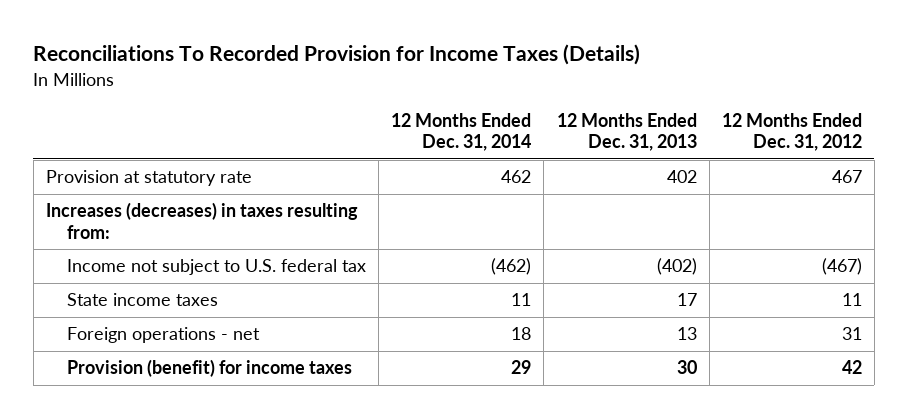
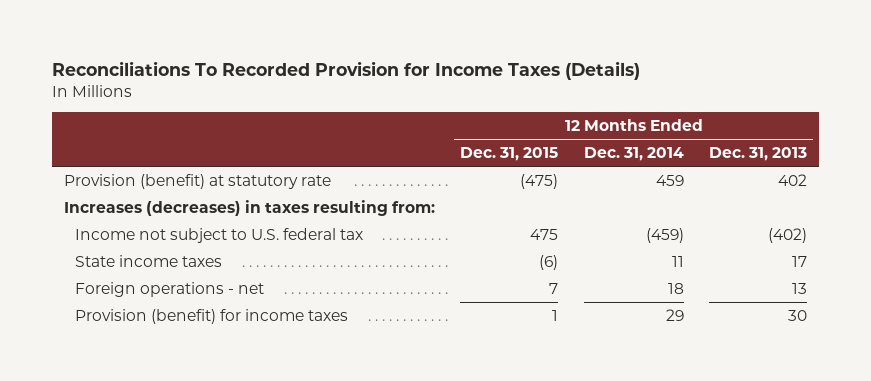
[721,113,862,152] 12 Months Ended Dec. 31, 2012 -> none
none -> [460,147,559,162] Dec. 31, 2015
[45,170,252,187] Provision at statutory rate -> [64,173,332,189] Provision (benefit) at statutory rate
[501,170,532,184] 462 -> [655,174,684,186] 459
[491,258,532,276] (462) -> [645,227,684,243] (459)

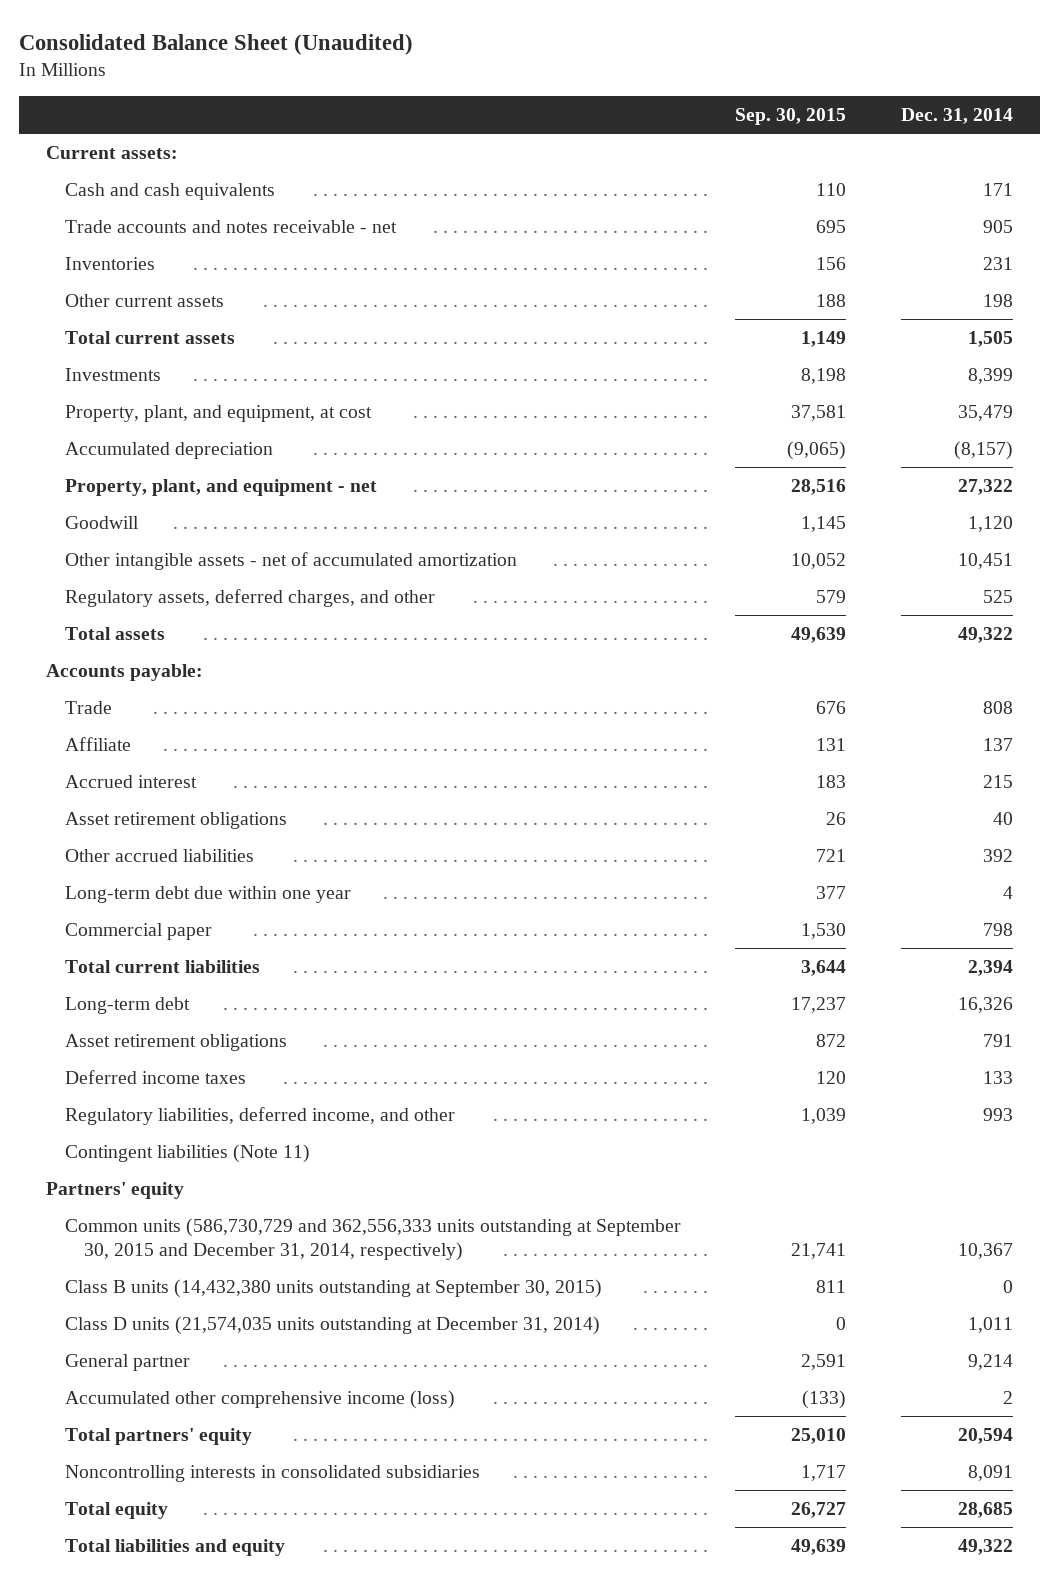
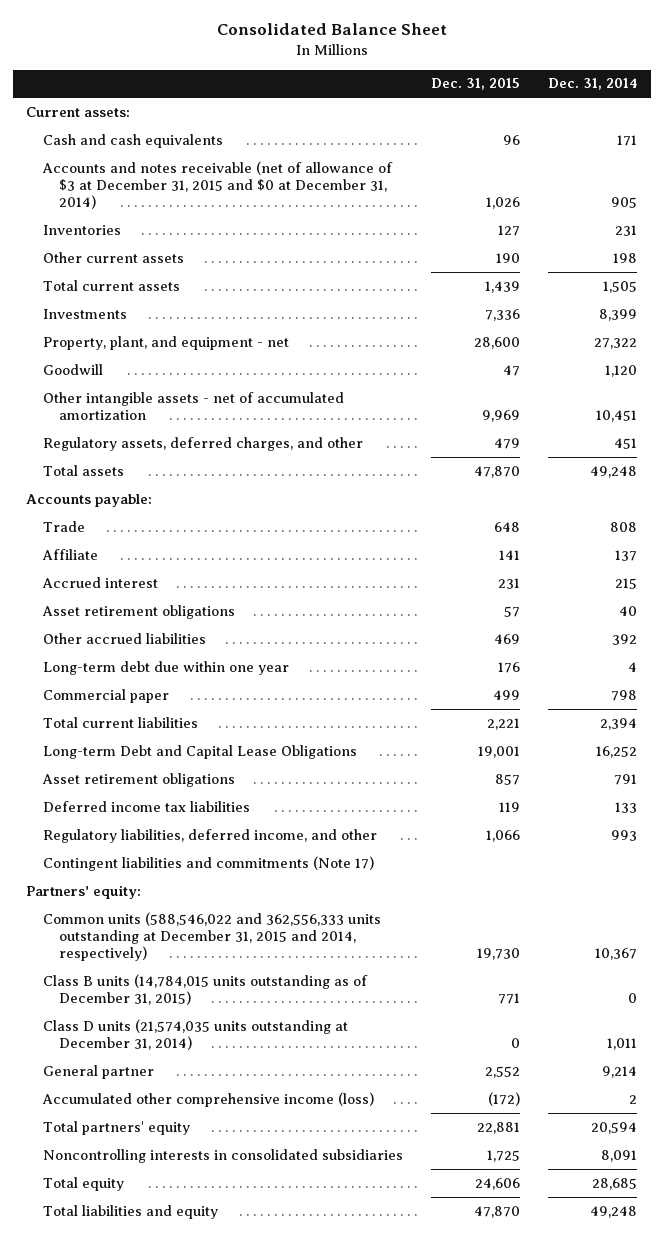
[18,33,413,55] Consolidated Balance Sheet (Unaudited) -> [216,23,447,36] Consolidated Balance Sheet
[735,107,847,125] Sep. 30, 2015 -> none
none -> [430,78,520,91] Dec. 31, 2015
[64,219,397,233] Trade accounts and notes receivable - net -> none
none -> [41,160,393,209] Accounts and notes receivable (net of allowance of $3 at December 31, 2015 and $0 at December 31, 2014)
[64,404,372,422] Property, plant, and equipment, at cost -> none
[64,441,273,459] Accumulated depreciation -> none
[982,589,1013,603] 525 -> [613,437,637,449] 451
[957,626,1013,643] 49,322 -> [589,465,637,478] 49,248
[64,996,190,1014] Long-term debt -> [42,744,357,759] Long-term Debt and Capital Lease Obligations
[957,996,1013,1013] 16,326 -> [595,745,637,758] 16,252
[64,1069,246,1084] Deferred income taxes -> [42,800,250,812] Deferred income tax liabilities
[64,1143,310,1163] Contingent liabilities (Note 11) -> [42,855,374,871] Contingent liabilities and commitments (Note 17)
[46,1181,185,1199] Partners' equity -> [26,884,142,899] Partners' equity:
[64,1217,681,1261] Common units (586,730,729 and 362,556,333 units outstanding at September 30, 2015 and December 31, 2014, respectively) -> [42,911,381,961] Common units (588,546,022 and 362,556,333 units outstanding at December 31, 2015 and 2014, respectively)
[64,1278,602,1298] Class B units (14,432,380 units outstanding at September 30, 2015) -> [42,973,368,1005] Class B units (14,784,015 units outstanding as of December 31, 2015)
[957,1538,1013,1555] 49,322 -> [589,1205,637,1218] 49,248

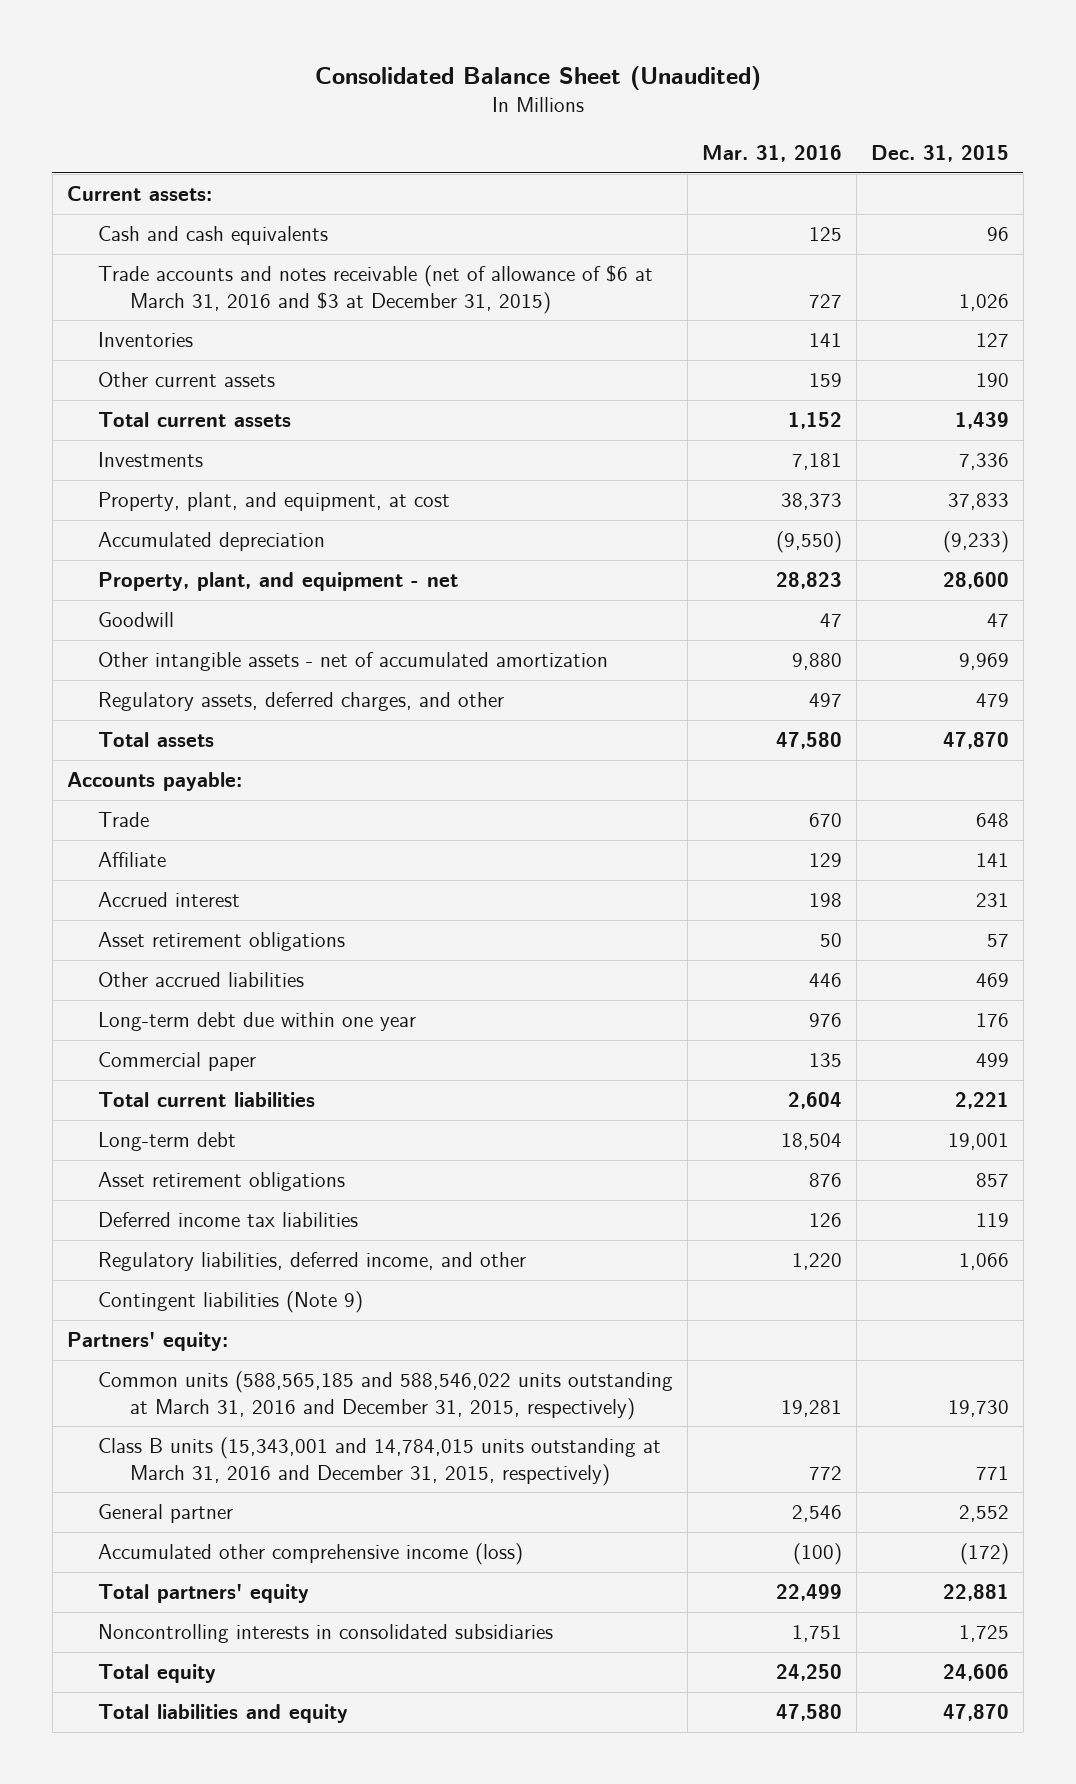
[216,23,447,36] Consolidated Balance Sheet -> [314,66,761,91] Consolidated Balance Sheet (Unaudited)
[547,78,637,91] Dec. 31, 2014 -> none
none -> [702,145,843,163] Mar. 31, 2016
[41,160,393,209] Accounts and notes receivable (net of allowance of $3 at December 31, 2015 and $0 at December 31, 2014) -> [98,265,654,314] Trade accounts and notes receivable (net of allowance of $6 at March 31, 2016 and $3 at December 31, 2015)
none -> [98,492,451,512] Property, plant, and equipment, at cost
none -> [98,532,326,552] Accumulated depreciation
[42,744,357,759] Long-term Debt and Capital Lease Obligations -> [98,1132,237,1152] Long-term debt
[42,855,374,871] Contingent liabilities and commitments (Note 17) -> [98,1291,364,1314] Contingent liabilities (Note 9)
[42,1018,348,1050] Class D units (21,574,035 units outstanding at December 31, 2014) -> none
[42,911,381,961] Common units (588,546,022 and 362,556,333 units outstanding at December 31, 2015 and 2014, respectively) -> [98,1371,674,1420] Common units (588,565,185 and 588,546,022 units outstanding at March 31, 2016 and December 31, 2015, respectively)
[42,973,368,1005] Class B units (14,784,015 units outstanding as of December 31, 2015) -> [98,1437,662,1486] Class B units (15,343,001 and 14,784,015 units outstanding at March 31, 2016 and December 31, 2015, respectively)

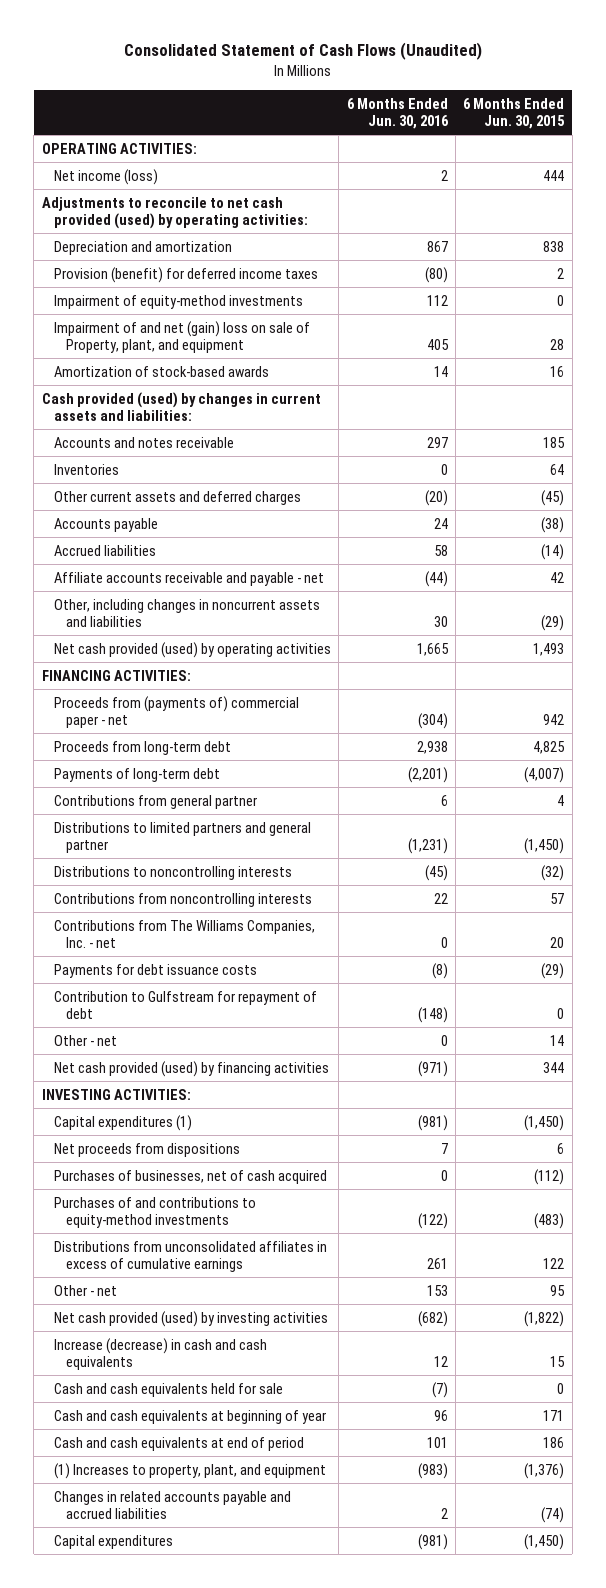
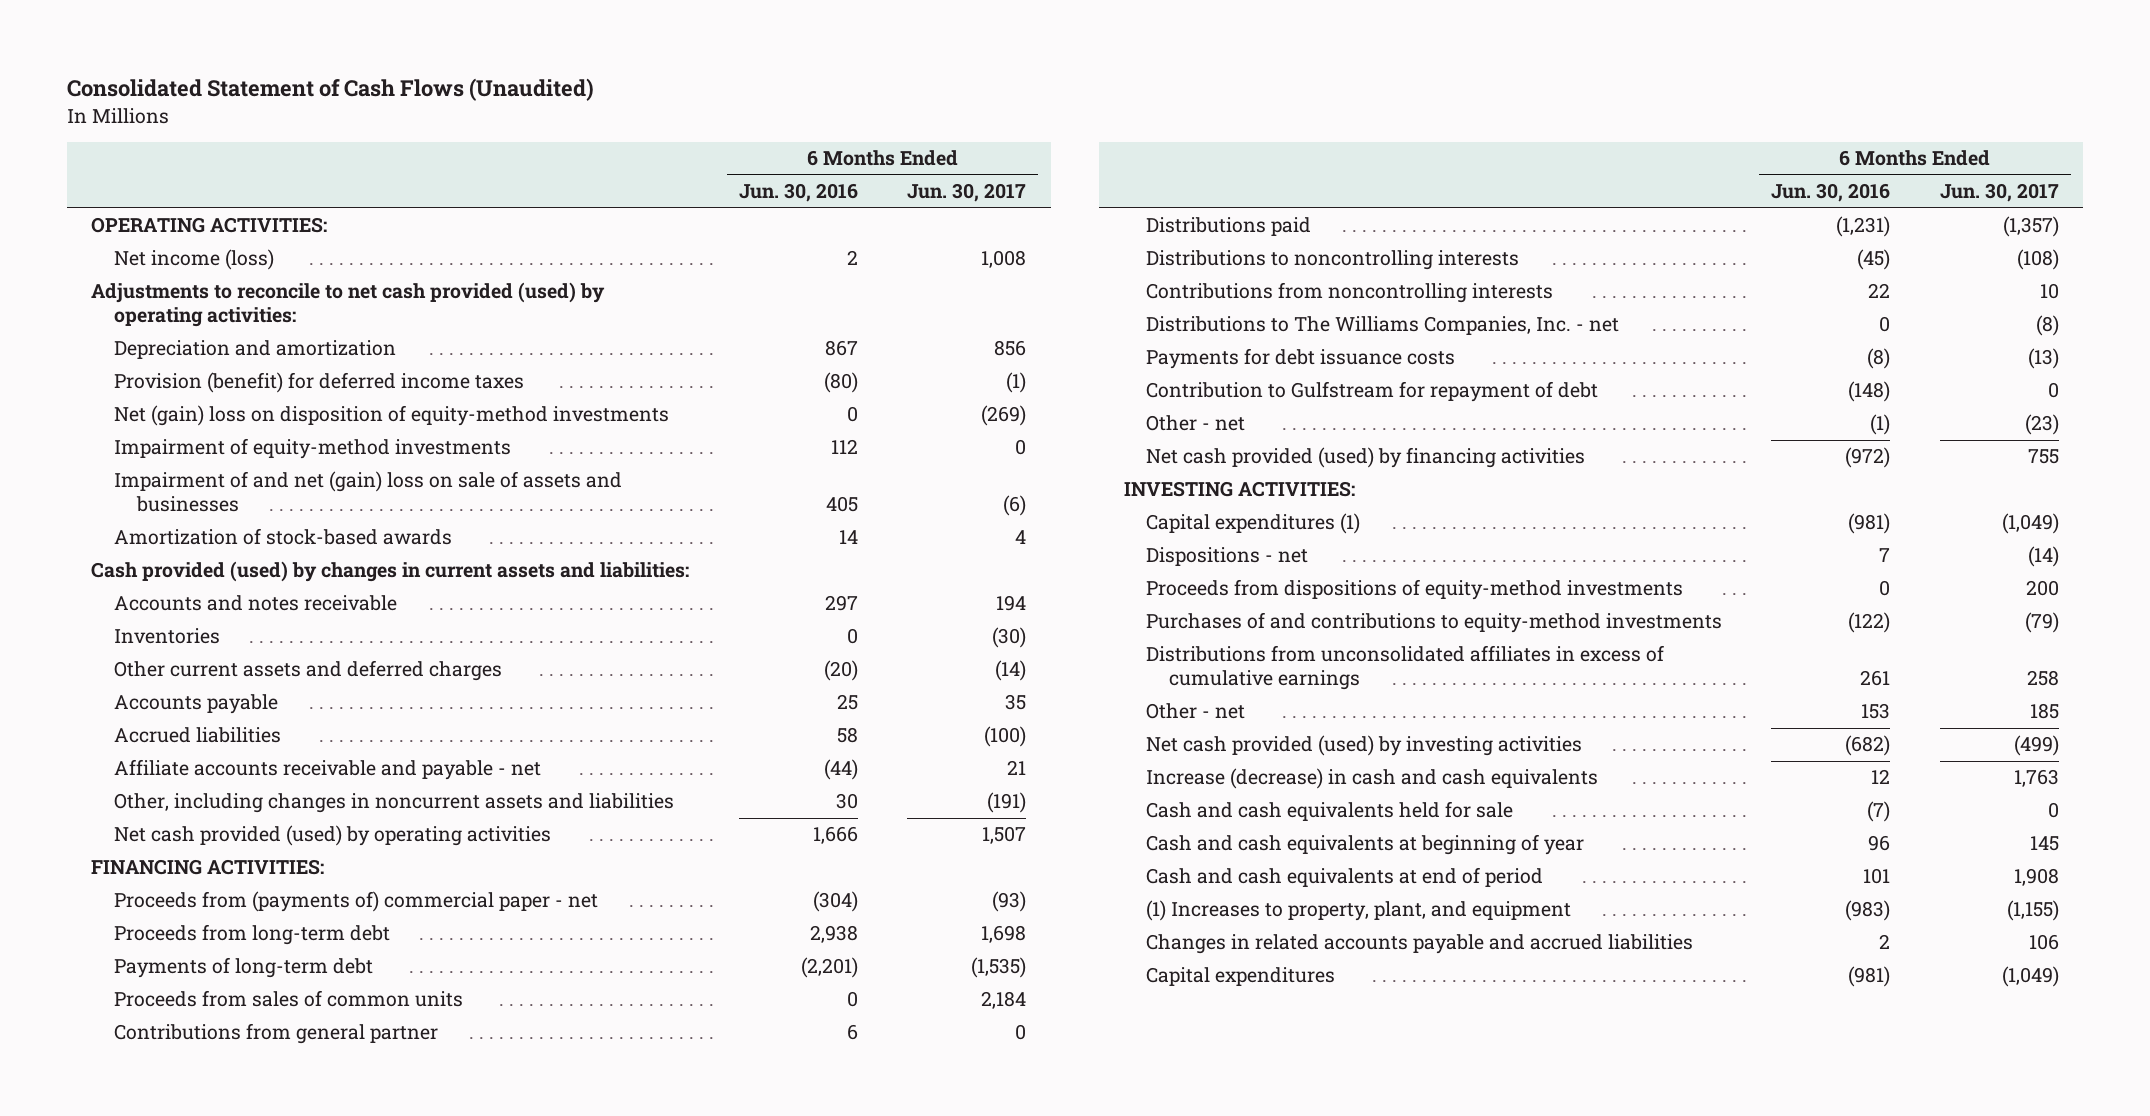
[463,97,566,129] 6 Months Ended Jun. 30, 2015 -> none
none -> [907,183,1027,203] Jun. 30, 2017
none -> [113,405,669,427] Net (gain) loss on disposition of equity-method investments
[53,320,310,353] Impairment of and net (gain) loss on sale of Property, plant, and equipment -> [113,471,622,513] Impairment of and net (gain) loss on sale of assets and businesses
[433,517,448,529] 24 -> [836,694,858,711] 25
[416,642,449,656] 1,665 -> [812,826,858,845] 1,666
none -> [113,990,463,1008] Proceeds from sales of common units
[53,821,311,853] Distributions to limited partners and general partner -> [1146,217,1312,237] Distributions paid
[53,919,315,948] Contributions from The Williams Companies, Inc. - net -> [1146,316,1620,336] Distributions to The Williams Companies, Inc. - net
[440,1034,448,1046] 0 -> [1870,414,1891,436] (1)
[417,1060,448,1077] (971) -> [1845,447,1891,469] (972)
[53,1169,327,1184] Purchases of businesses, net of cash acquired -> none
[53,1142,240,1157] Net proceeds from dispositions -> [1146,547,1309,567] Dispositions - net
none -> [1146,579,1684,601] Proceeds from dispositions of equity-method investments

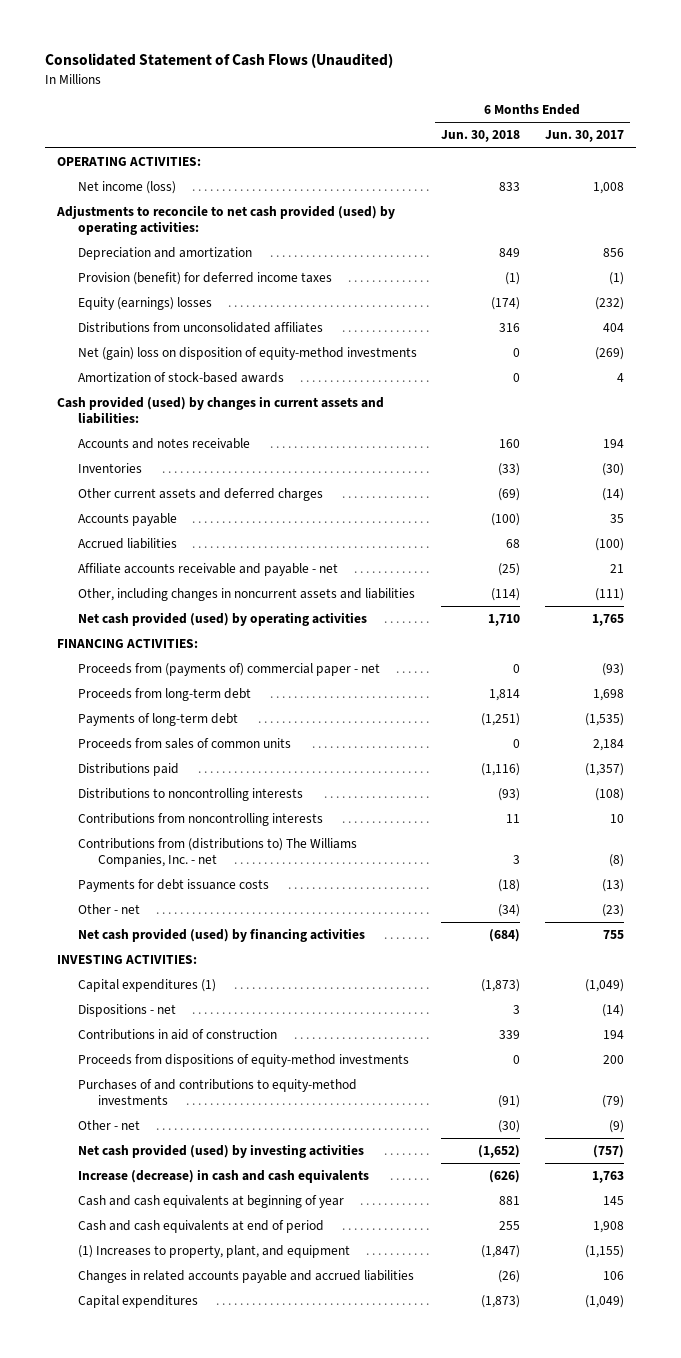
[738,183,858,203] Jun. 30, 2016 -> none
none -> [441,130,521,143] Jun. 30, 2018
none -> [77,297,212,311] Equity (earnings) losses
none -> [77,322,323,334] Distributions from unconsolidated affiliates
[113,438,511,460] Impairment of equity-method investments -> none
[113,471,622,513] Impairment of and net (gain) loss on sale of assets and businesses -> none
[987,792,1027,814] (191) -> [594,588,624,602] (111)
[982,826,1027,845] 1,507 -> [591,614,624,627] 1,765
[113,1023,438,1045] Contributions from general partner -> none
[1146,316,1620,336] Distributions to The Williams Companies, Inc. - net -> [77,838,357,868] Contributions from (distributions to) The Williams Companies, Inc. - net
[1146,381,1599,403] Contribution to Gulfstream for repayment of debt -> none
none -> [77,1029,277,1041] Contributions in aid of construction
[1146,645,1665,691] Distributions from unconsolidated affiliates in excess of cumulative earnings -> none
[2029,703,2059,720] 185 -> [608,1120,624,1134] (9)
[2013,735,2059,757] (499) -> [592,1145,624,1159] (757)
[1146,801,1514,822] Cash and cash equivalents held for sale -> none

